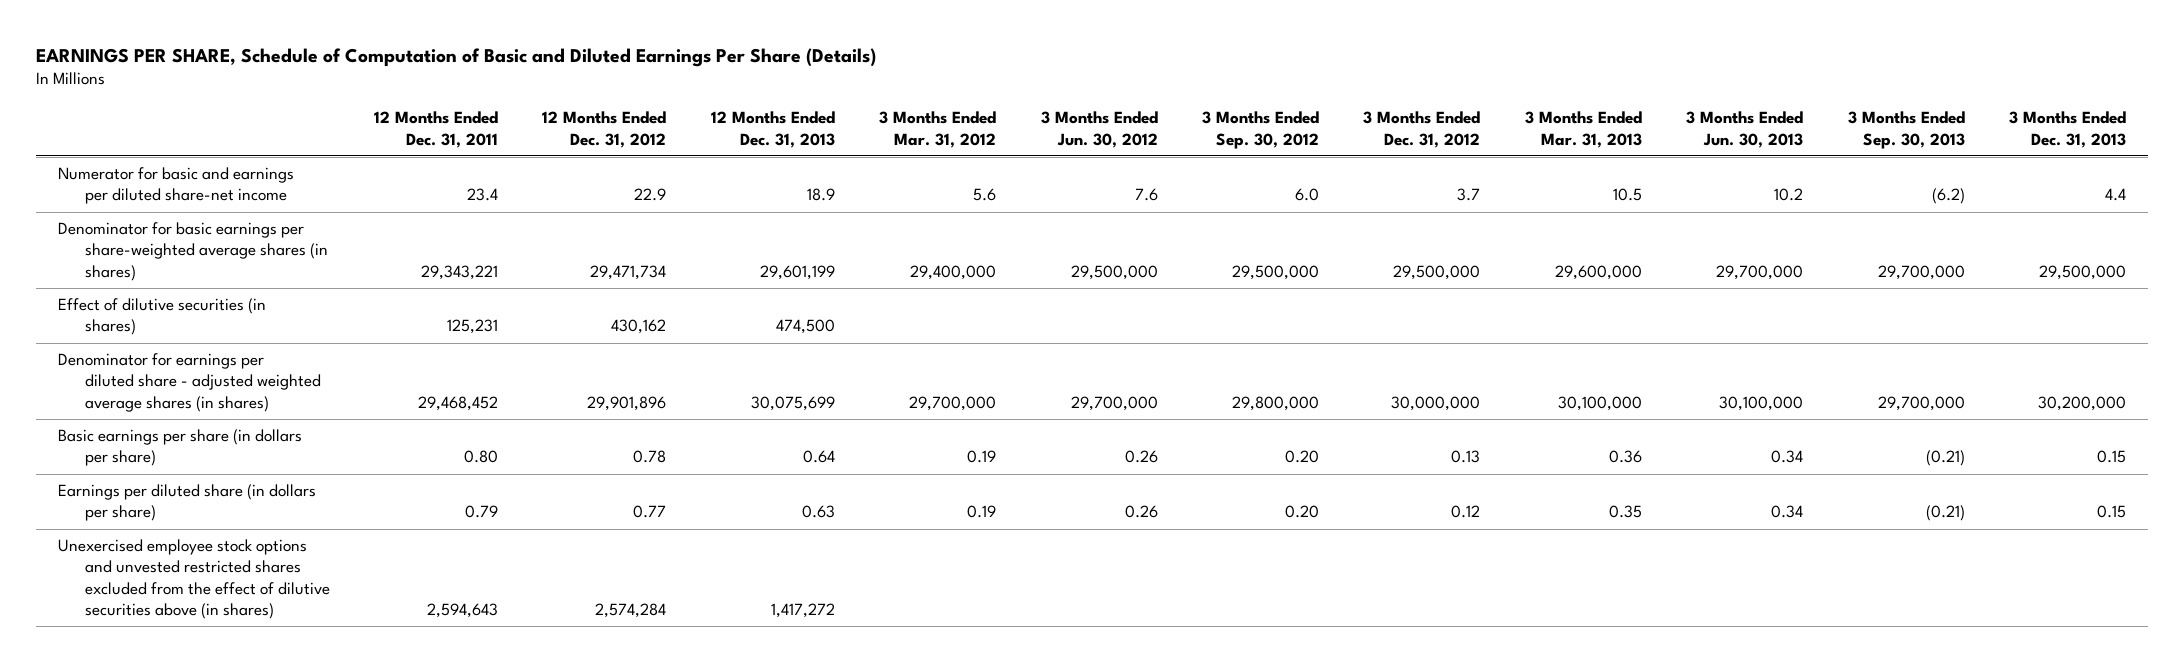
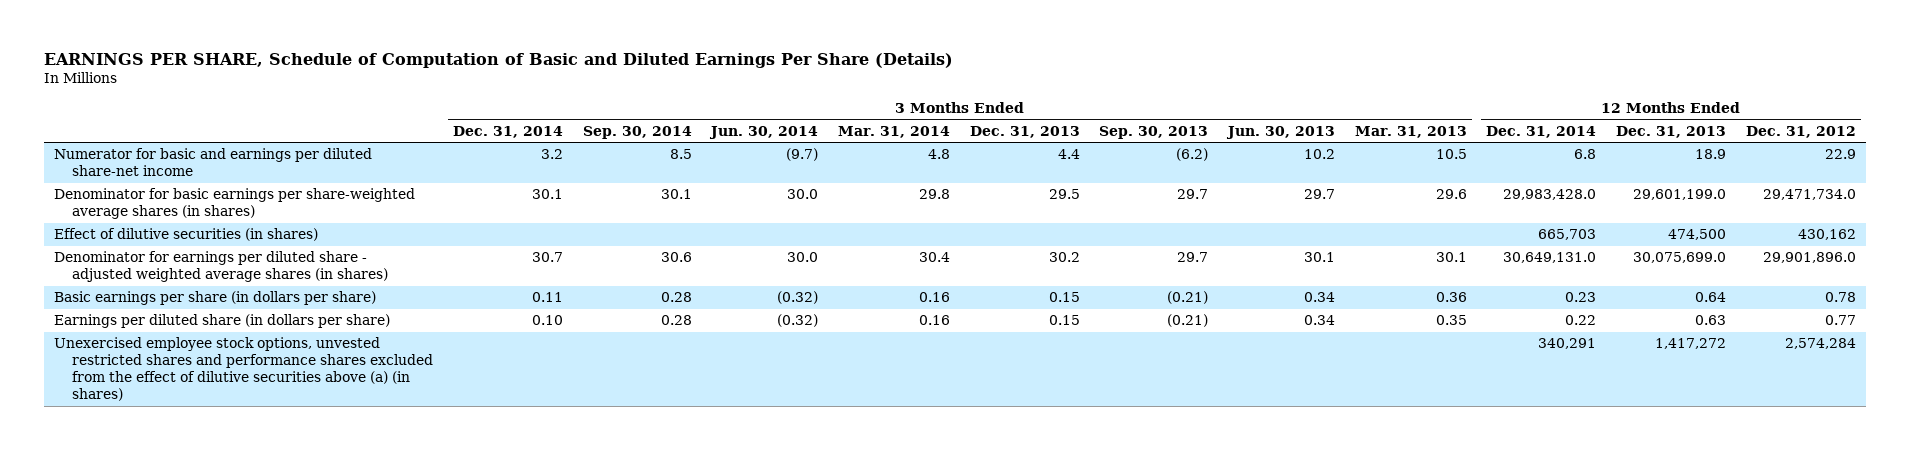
[373,111,498,148] 12 Months Ended Dec. 31, 2011 -> none
[879,111,997,148] 3 Months Ended Mar. 31, 2012 -> none
[1040,111,1158,148] 3 Months Ended Jun. 30, 2012 -> none
[1202,111,1320,149] 3 Months Ended Sep. 30, 2012 -> none
[1363,111,1481,148] 3 Months Ended Dec. 31, 2012 -> none
none -> [452,125,563,138] Dec. 31, 2014
none -> [582,125,692,139] Sep. 30, 2014
none -> [709,125,819,139] Jun. 30, 2014
none -> [837,125,950,138] Mar. 31, 2014
none -> [1486,125,1597,138] Dec. 31, 2014
[590,264,667,280] 29,471,734 -> [1762,189,1856,201] 29,471,734.0
[759,264,835,280] 29,601,199 -> [1633,189,1727,201] 29,601,199.0
[1554,264,1642,280] 29,600,000 -> [1435,189,1467,200] 29.6
[1716,264,1804,280] 29,700,000 -> [1303,189,1335,200] 29.7
[1877,264,1965,280] 29,700,000 -> [1177,189,1209,200] 29.7
[2039,264,2127,280] 29,500,000 -> [1048,189,1080,200] 29.5
[587,395,667,411] 29,901,896 -> [1762,252,1856,264] 29,901,896.0
[750,395,835,411] 30,075,699 -> [1633,252,1727,264] 30,075,699.0
[1557,395,1642,411] 30,100,000 -> [1435,252,1467,263] 30.1
[1719,395,1804,411] 30,100,000 -> [1303,252,1335,263] 30.1
[1877,395,1965,411] 29,700,000 -> [1177,252,1209,263] 29.7
[2038,395,2127,411] 30,200,000 -> [1048,252,1080,263] 30.2
[57,539,330,620] Unexercised employee stock options and unvested restricted shares excluded from the effect of dilutive securities above (in shares) -> [54,337,434,402] Unexercised employee stock options, unvested restricted shares and performance shares excluded from the effect of dilutive securities above (a) (in shares)

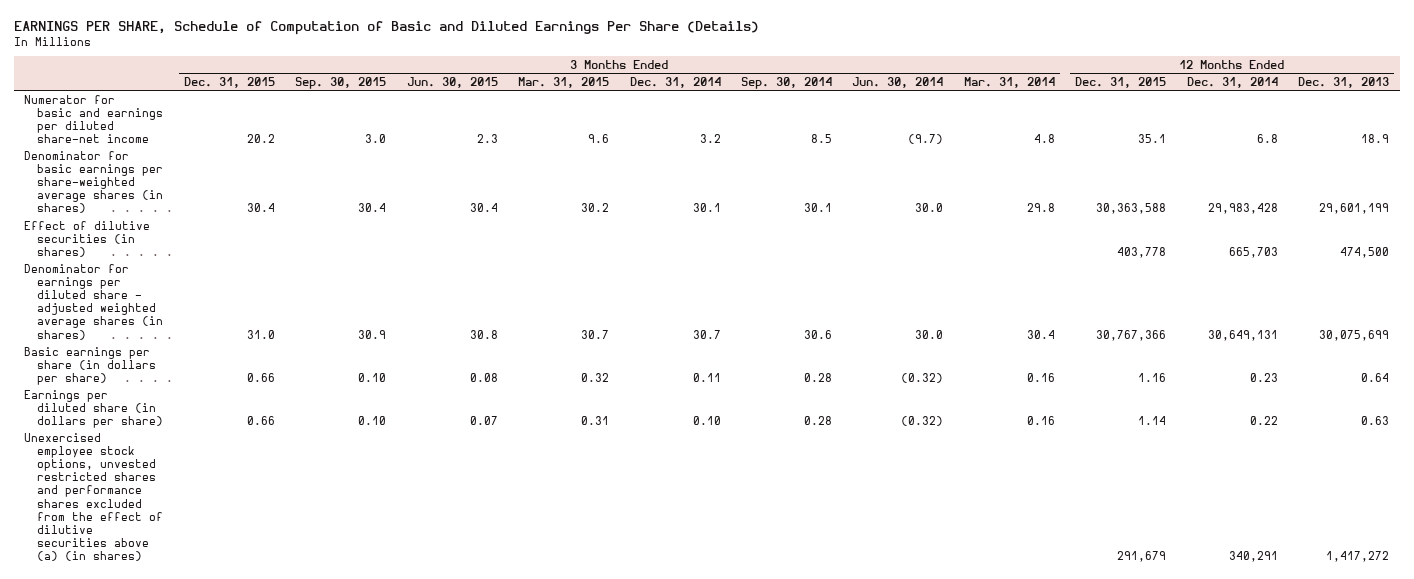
[969,125,1080,138] Dec. 31, 2013 -> none
[1099,125,1209,139] Sep. 30, 2013 -> none
[1225,125,1335,139] Jun. 30, 2013 -> none
[1354,125,1467,138] Mar. 31, 2013 -> none
[1745,125,1856,138] Dec. 31, 2012 -> none
none -> [183,76,275,88] Dec. 31, 2015
none -> [295,76,387,89] Sep. 30, 2015
none -> [406,76,498,88] Jun. 30, 2015
none -> [518,76,610,88] Mar. 31, 2015
none -> [1075,76,1167,88] Dec. 31, 2015
[1503,189,1597,201] 29,983,428.0 -> [1207,203,1278,215] 29,983,428
[1633,189,1727,201] 29,601,199.0 -> [1319,203,1390,215] 29,601,199
[1503,252,1597,264] 30,649,131.0 -> [1207,329,1278,341] 30,649,131
[1633,252,1727,264] 30,075,699.0 -> [1319,329,1390,341] 30,075,699

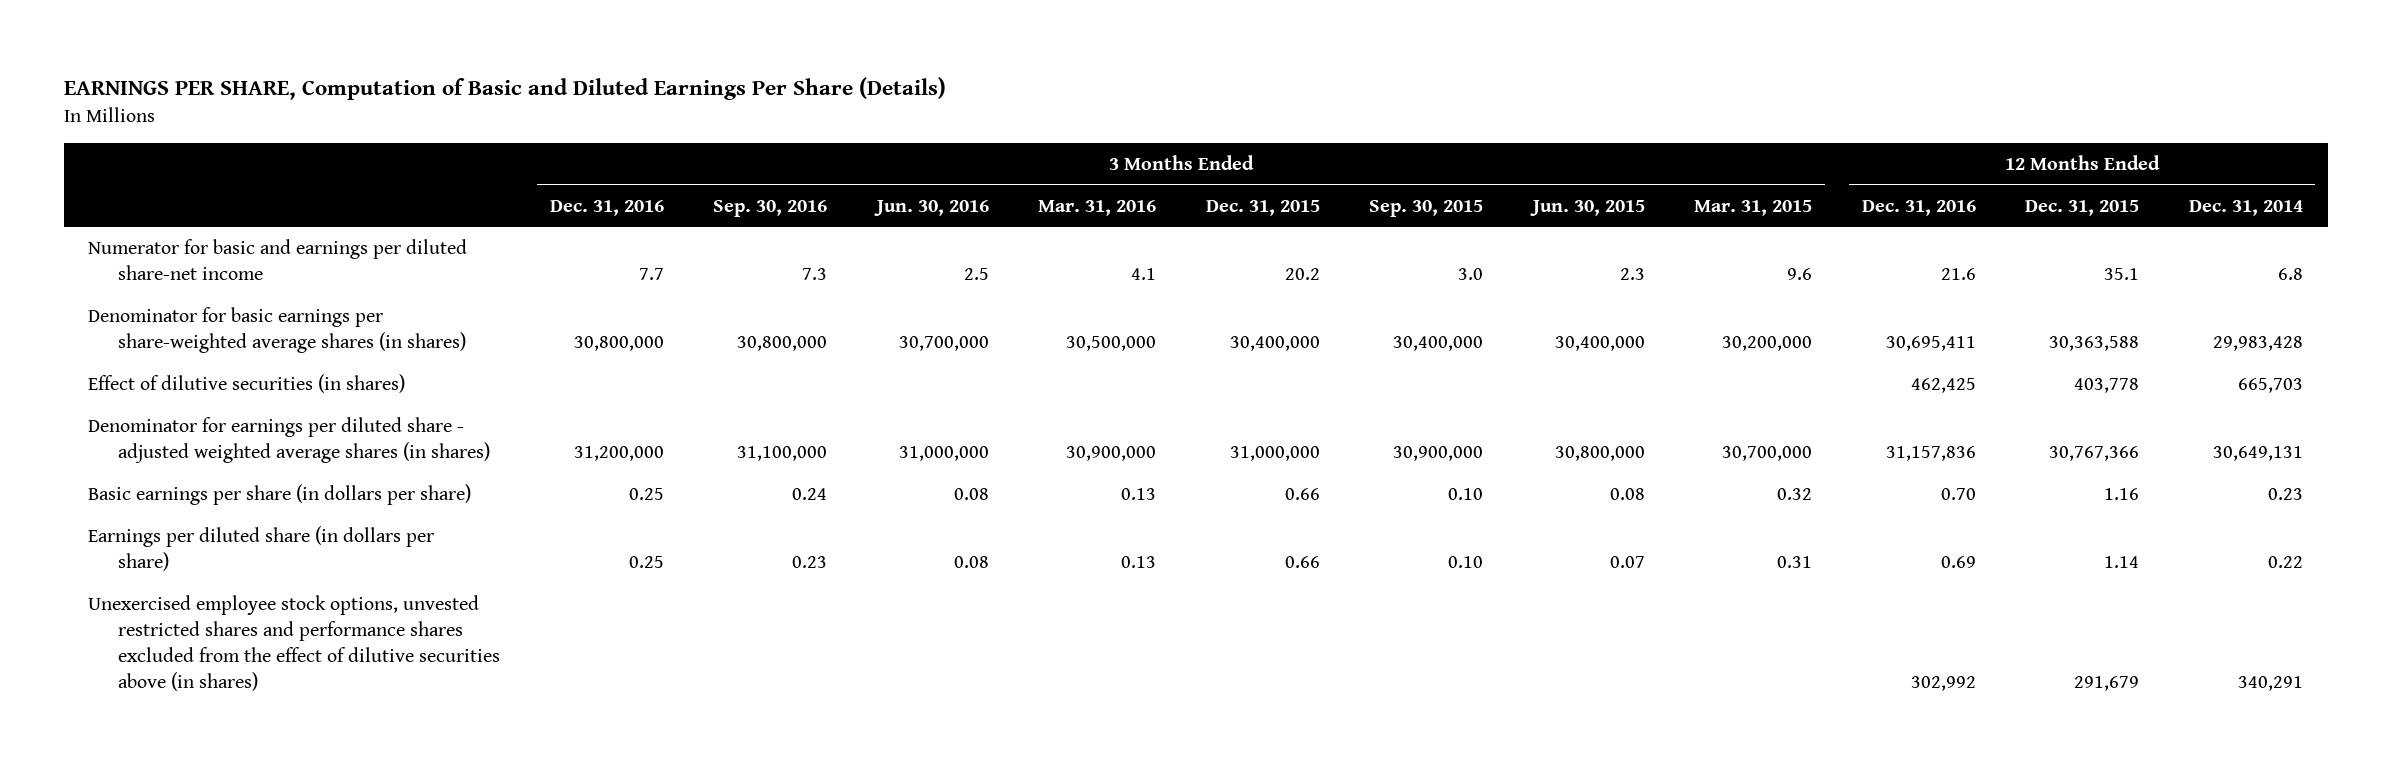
[14,20,760,35] EARNINGS PER SHARE, Schedule of Computation of Basic and Diluted Earnings Per Share (Details) -> [63,77,946,101] EARNINGS PER SHARE, Computation of Basic and Diluted Earnings Per Share (Details)
[629,76,721,88] Dec. 31, 2014 -> none
[740,76,832,89] Sep. 30, 2014 -> none
[852,76,944,88] Jun. 30, 2014 -> none
[963,76,1055,88] Mar. 31, 2014 -> none
[1298,76,1390,88] Dec. 31, 2013 -> none
none -> [549,199,664,216] Dec. 31, 2016
none -> [713,199,828,217] Sep. 30, 2016
none -> [873,199,989,216] Jun. 30, 2016
none -> [1038,199,1157,216] Mar. 31, 2016
none -> [1861,199,1976,216] Dec. 31, 2016
[246,203,275,213] 30.4 -> [1229,336,1320,352] 30,400,000
[358,203,387,213] 30.4 -> [1393,336,1484,352] 30,400,000
[469,203,498,213] 30.4 -> [1554,336,1645,352] 30,400,000
[581,203,610,213] 30.2 -> [1722,336,1813,352] 30,200,000
[246,329,275,339] 31.0 -> [1229,446,1320,462] 31,000,000
[358,329,387,339] 30.9 -> [1393,446,1484,462] 30,900,000
[469,329,498,339] 30.8 -> [1554,446,1645,462] 30,800,000
[581,329,610,339] 30.7 -> [1722,446,1813,462] 30,700,000
[24,432,164,562] Unexercised employee stock options, unvested restricted shares and performance shares excluded from the effect of dilutive securities above (a) (in shares) -> [88,595,501,691] Unexercised employee stock options, unvested restricted shares and performance shares excluded from the effect of dilutive securities above (in shares)

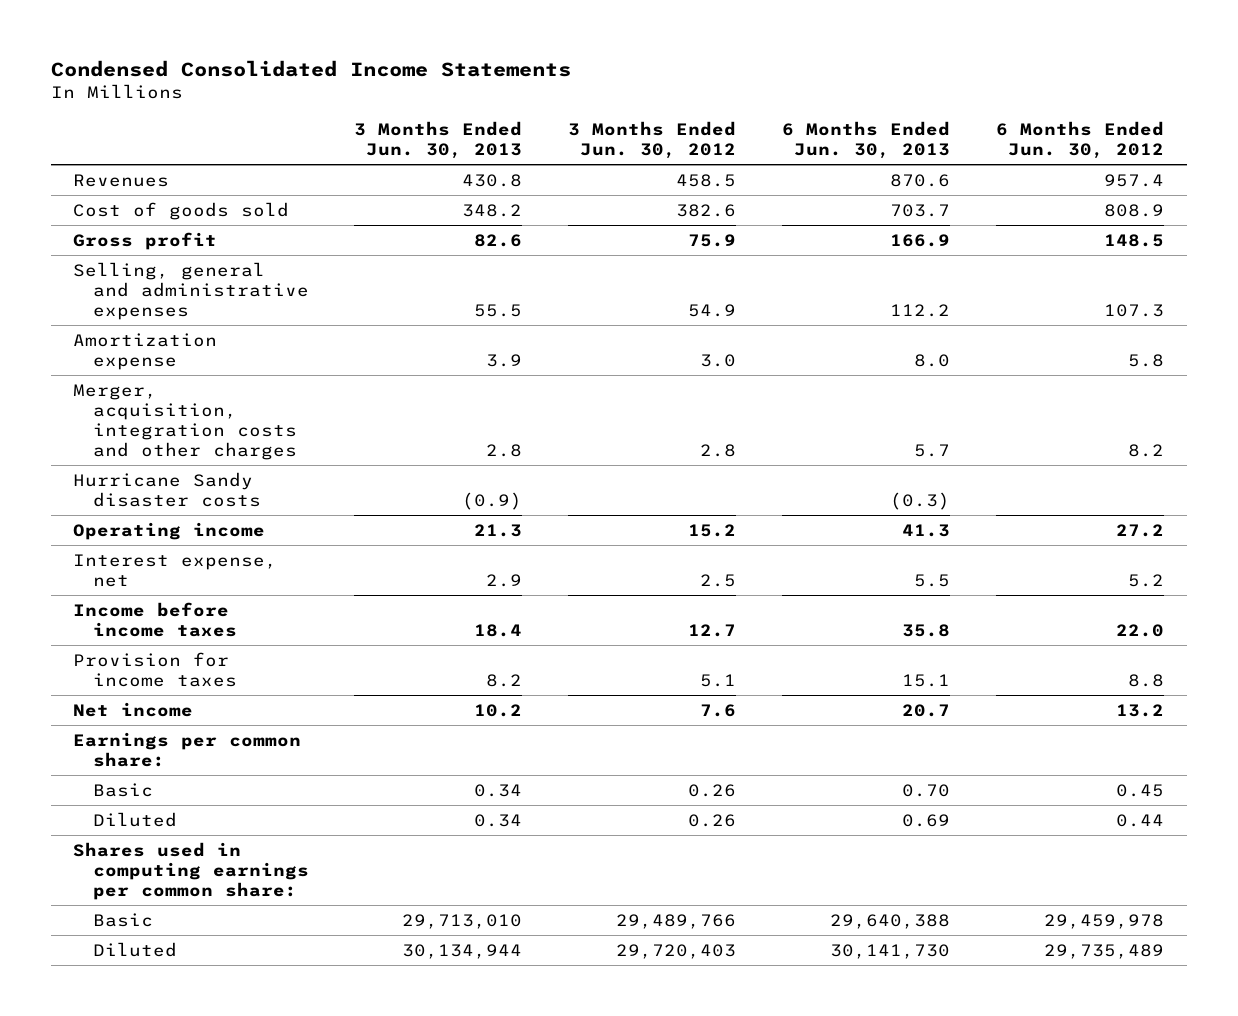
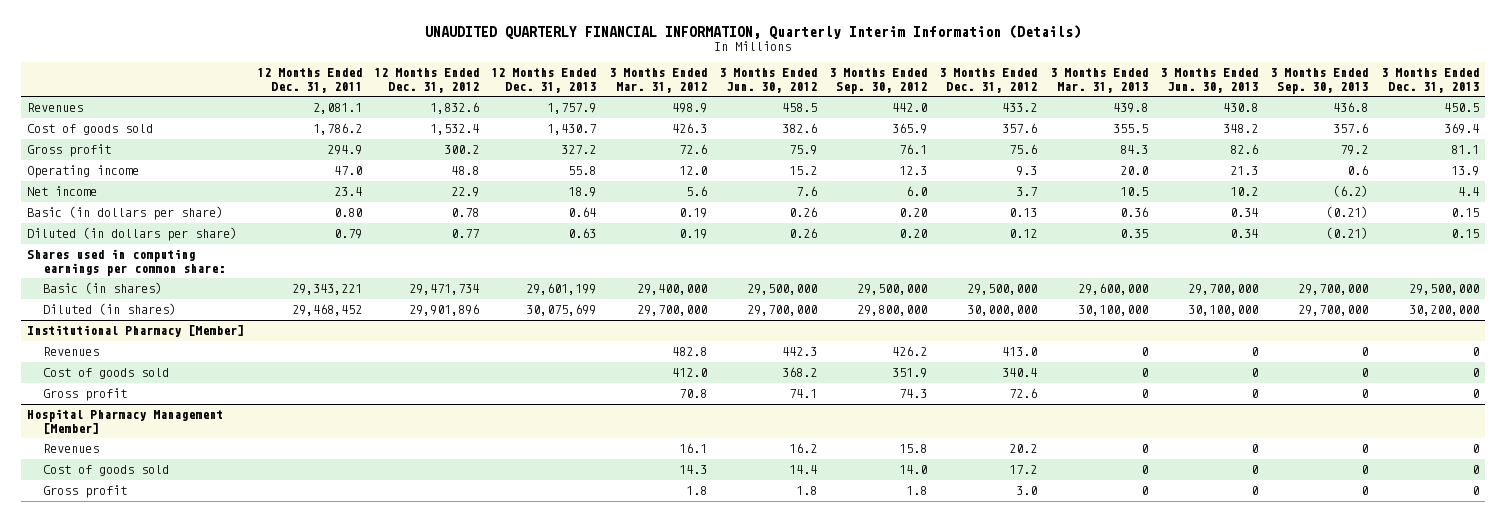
[50,60,571,78] Condensed Consolidated Income Statements -> [425,25,1082,40] UNAUDITED QUARTERLY FINANCIAL INFORMATION, Quarterly Interim Information (Details)
[782,121,951,160] 6 Months Ended Jun. 30, 2013 -> none
[996,121,1165,160] 6 Months Ended Jun. 30, 2012 -> none
none -> [256,68,362,93] 12 Months Ended Dec. 31, 2011
none -> [373,68,479,93] 12 Months Ended Dec. 31, 2012
none -> [491,68,597,93] 12 Months Ended Dec. 31, 2013
none -> [608,68,707,93] 3 Months Ended Mar. 31, 2012
none -> [829,68,928,94] 3 Months Ended Sep. 30, 2012
none -> [939,68,1038,93] 3 Months Ended Dec. 31, 2012
none -> [1049,68,1148,93] 3 Months Ended Mar. 31, 2013
none -> [1270,68,1369,94] 3 Months Ended Sep. 30, 2013
none -> [1380,68,1479,93] 3 Months Ended Dec. 31, 2013
[73,261,309,320] Selling, general and administrative expenses -> none
[73,332,218,370] Amortization expense -> none
[73,383,297,460] Merger, acquisition, integration costs and other charges -> none
[73,471,261,507] Hurricane Sandy disaster costs -> none
[73,553,278,587] Interest expense, net -> none
[73,601,237,637] Income before income taxes -> none
[73,651,237,687] Provision for income taxes -> none
[73,731,302,767] Earnings per common share: -> none
[92,782,153,797] Basic -> [27,206,224,221] Basic (in dollars per share)
[92,811,177,827] Diluted -> [27,227,238,242] Diluted (in dollars per share)
[92,912,153,927] Basic -> [42,282,162,295] Basic (in shares)
[402,913,523,929] 29,713,010 -> [1188,284,1259,296] 29,700,000
[616,913,737,929] 29,489,766 -> [746,284,817,296] 29,500,000
[92,941,177,957] Diluted -> [42,303,176,316] Diluted (in shares)
[402,943,523,959] 30,134,944 -> [1188,305,1259,317] 30,100,000
[616,943,737,959] 29,720,403 -> [746,305,817,317] 29,700,000
none -> [27,325,245,338] Institutional Pharmacy [Member]
none -> [42,347,99,357] Revenues
none -> [42,368,169,380] Cost of goods sold
none -> [42,388,127,402] Gross profit
none -> [27,409,224,434] Hospital Pharmacy Management [Member]
none -> [42,444,99,454] Revenues
none -> [42,465,169,477] Cost of goods sold
none -> [42,485,127,499] Gross profit

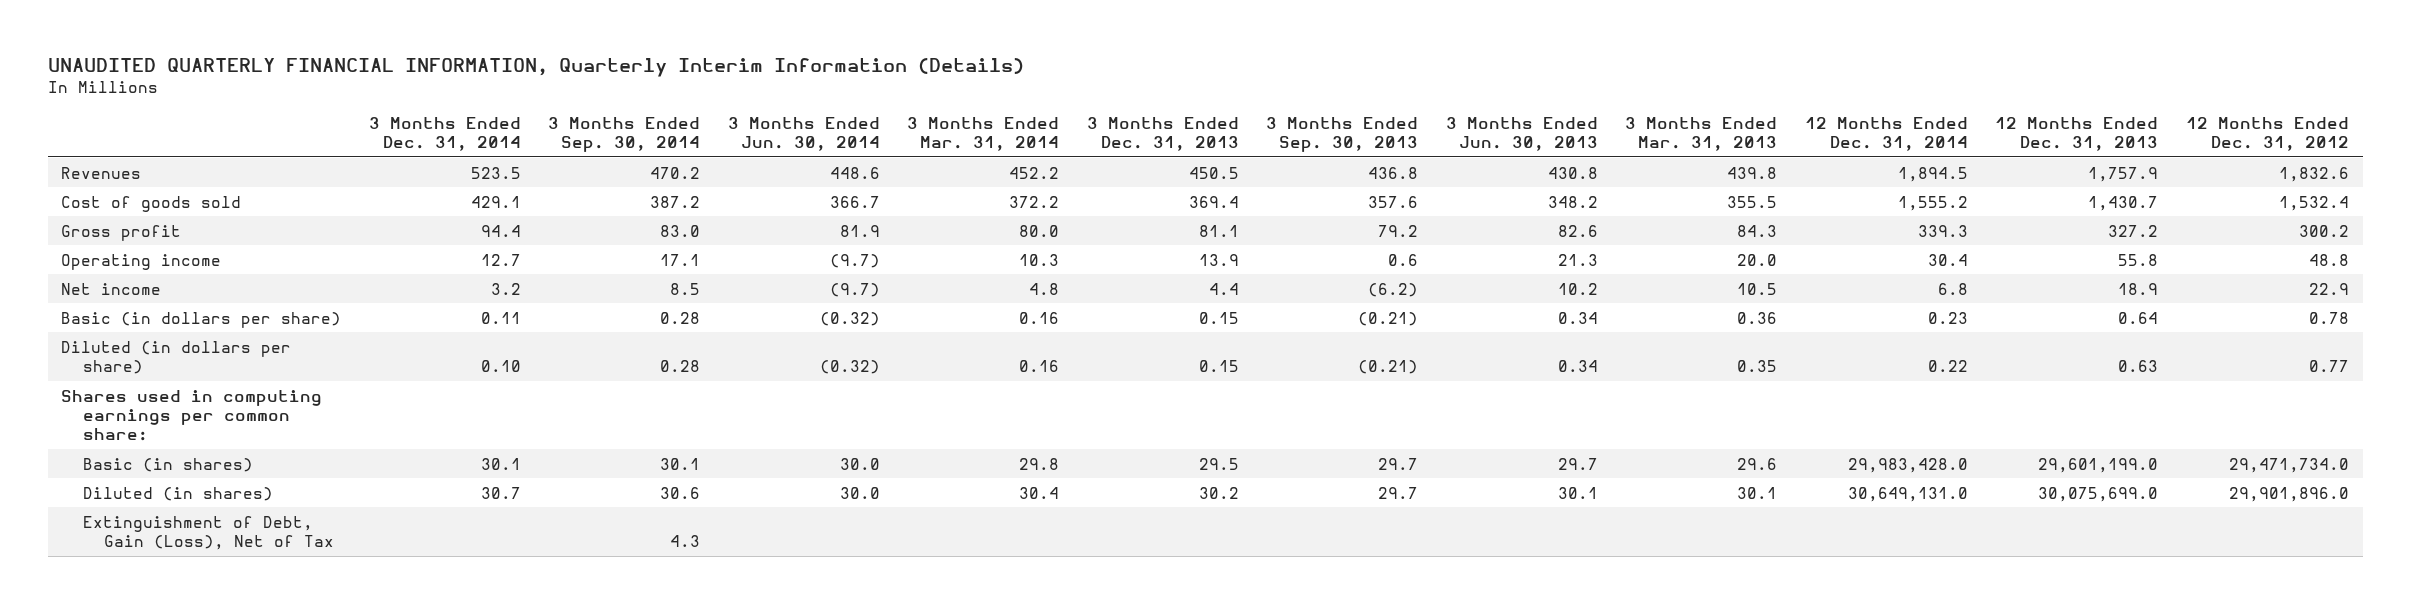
[256,68,362,93] 12 Months Ended Dec. 31, 2011 -> none
[608,68,707,93] 3 Months Ended Mar. 31, 2012 -> none
[718,68,817,93] 3 Months Ended Jun. 30, 2012 -> none
[829,68,928,94] 3 Months Ended Sep. 30, 2012 -> none
[939,68,1038,93] 3 Months Ended Dec. 31, 2012 -> none
none -> [368,117,521,152] 3 Months Ended Dec. 31, 2014
none -> [548,117,701,153] 3 Months Ended Sep. 30, 2014
none -> [727,117,880,152] 3 Months Ended Jun. 30, 2014
none -> [907,117,1060,152] 3 Months Ended Mar. 31, 2014
none -> [1804,117,1968,152] 12 Months Ended Dec. 31, 2014
[27,325,245,338] Institutional Pharmacy [Member] -> none
[42,347,99,357] Revenues -> none
[42,368,169,380] Cost of goods sold -> none
[42,388,127,402] Gross profit -> none
[27,409,224,434] Hospital Pharmacy Management [Member] -> none
[42,444,99,454] Revenues -> none
[42,465,169,477] Cost of goods sold -> none
[42,485,127,499] Gross profit -> none
[408,284,479,296] 29,471,734 -> [2228,457,2349,473] 29,471,734.0
[526,283,597,296] 29,601,199 -> [2038,457,2159,473] 29,601,199.0
[1077,283,1148,296] 29,600,000 -> [1737,457,1778,470] 29.6
[1188,284,1259,296] 29,700,000 -> [1557,457,1598,470] 29.7
[1298,284,1369,296] 29,700,000 -> [1378,457,1419,470] 29.7
[1408,284,1479,296] 29,500,000 -> [1198,457,1239,470] 29.5
[408,304,479,317] 29,901,896 -> [2228,486,2349,502] 29,901,896.0
[526,304,597,317] 30,075,699 -> [2038,486,2159,502] 30,075,699.0
[1077,305,1148,317] 30,100,000 -> [1737,486,1778,499] 30.1
[1188,305,1259,317] 30,100,000 -> [1557,486,1598,499] 30.1
[1298,305,1369,317] 29,700,000 -> [1378,486,1419,499] 29.7
[1408,305,1479,317] 30,200,000 -> [1198,486,1239,499] 30.2
none -> [82,515,335,550] Extinguishment of Debt, Gain (Loss), Net of Tax

